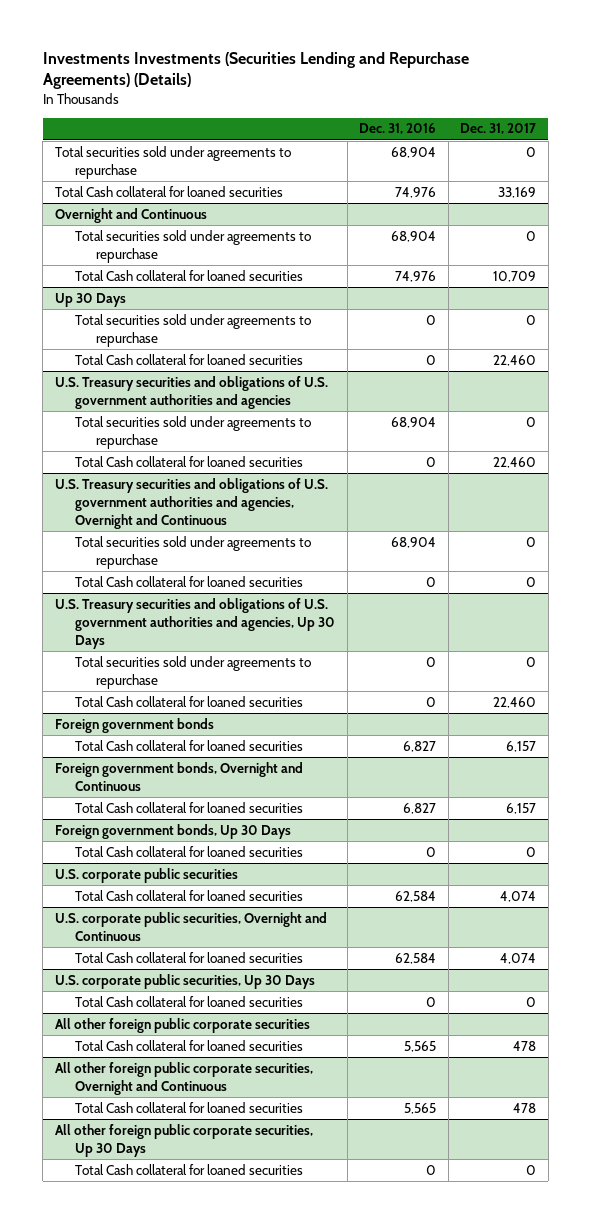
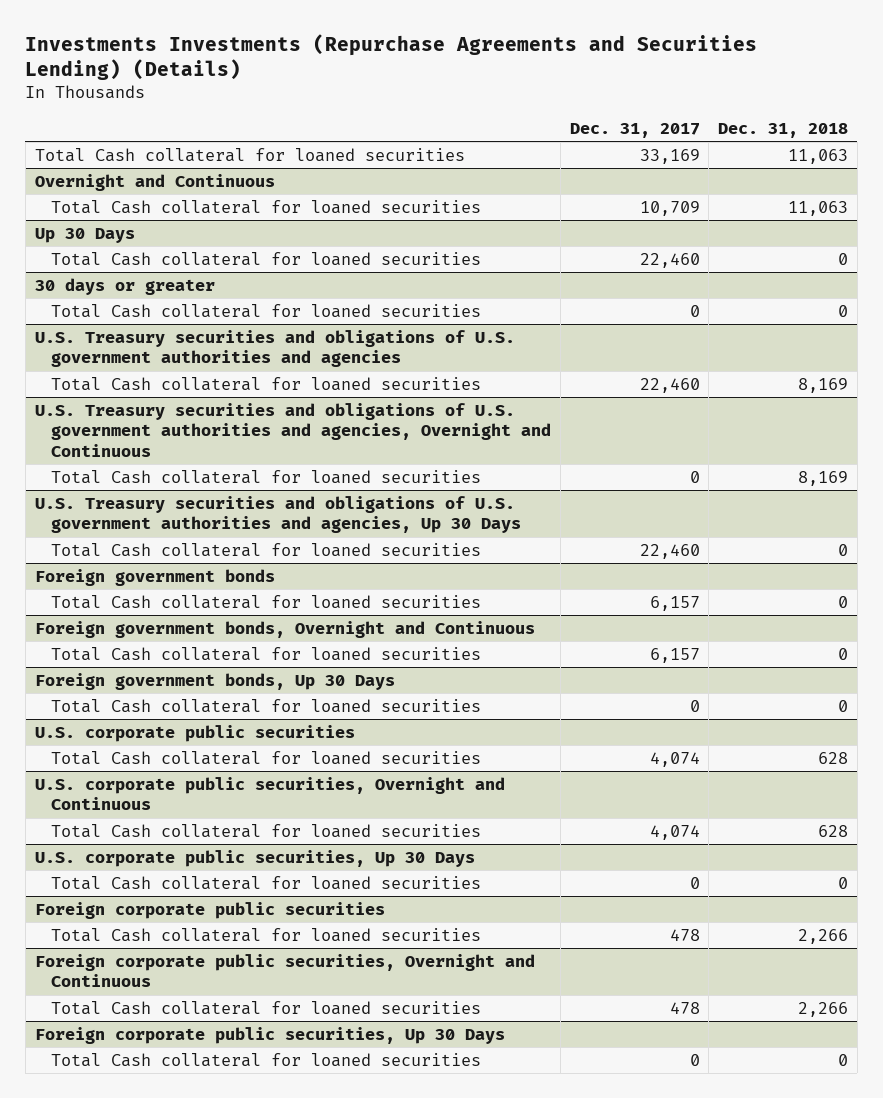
[42,51,469,90] Investments Investments (Securities Lending and Repurchase Agreements) (Details) -> [25,33,758,81] Investments Investments (Repurchase Agreements and Securities Lending) (Details)
[359,123,437,135] Dec. 31, 2016 -> none
none -> [718,122,849,138] Dec. 31, 2018
[54,145,291,179] Total securities sold under agreements to repurchase -> none
[75,229,312,263] Total securities sold under agreements to repurchase -> none
[75,313,312,347] Total securities sold under agreements to repurchase -> none
none -> [34,277,215,295] 30 days or greater
none -> [51,303,482,318] Total Cash collateral for loaned securities
[75,415,312,449] Total securities sold under agreements to repurchase -> none
[75,535,312,569] Total securities sold under agreements to repurchase -> none
[75,655,312,689] Total securities sold under agreements to repurchase -> none
[54,1017,310,1033] All other foreign public corporate securities -> [34,901,385,919] Foreign corporate public securities
[54,1061,313,1095] All other foreign public corporate securities, Overnight and Continuous -> [34,953,535,988] Foreign corporate public securities, Overnight and Continuous
[54,1123,313,1157] All other foreign public corporate securities, Up 30 Days -> [34,1026,505,1044] Foreign corporate public securities, Up 30 Days

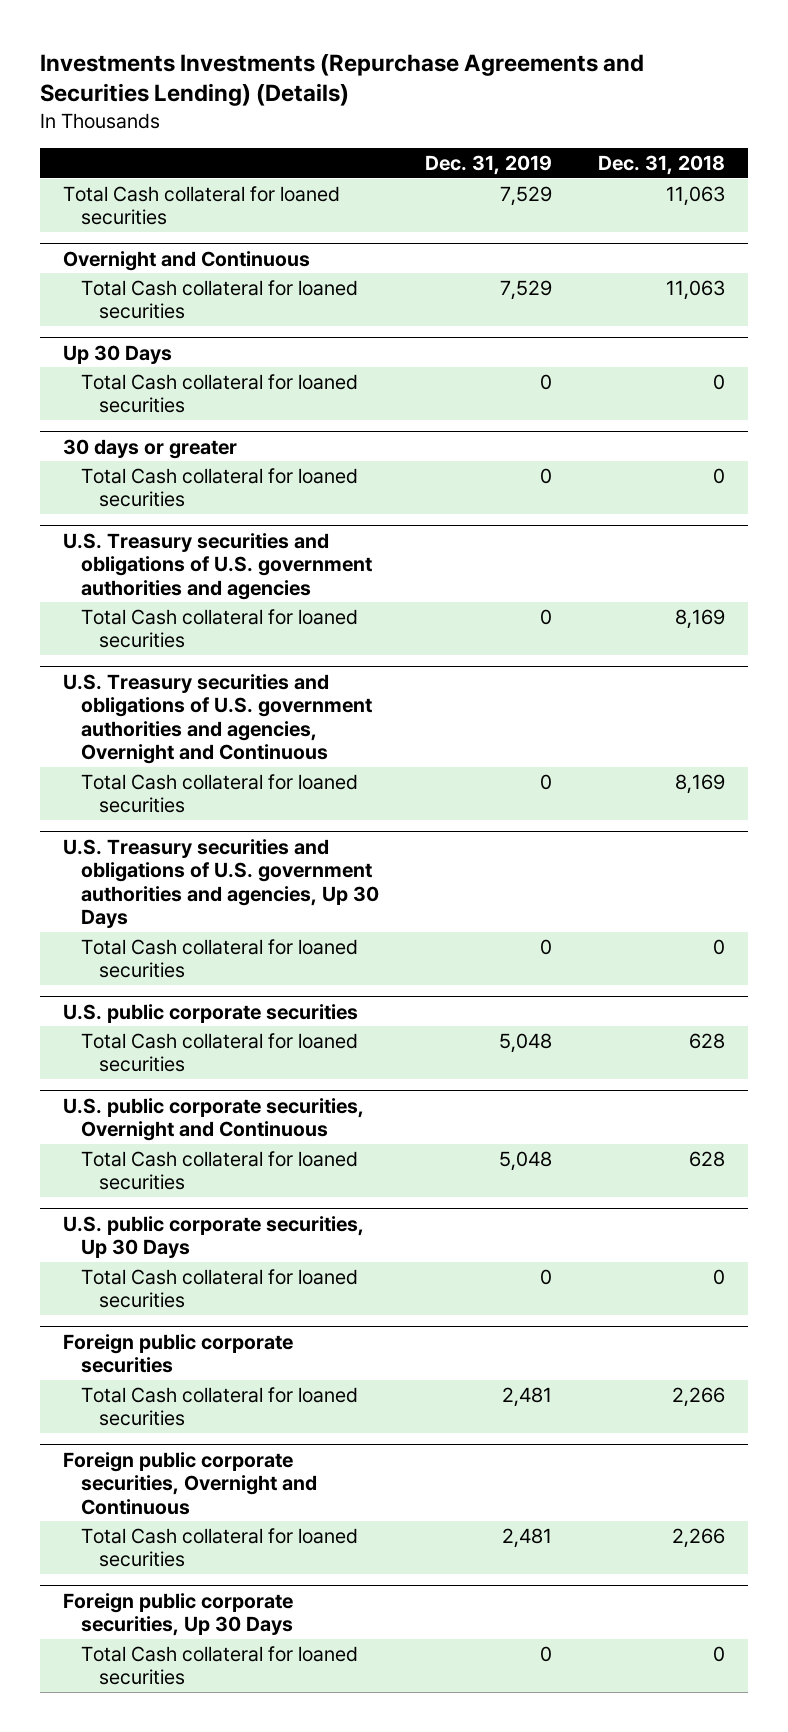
[569,122,700,138] Dec. 31, 2017 -> none
none -> [424,154,552,175] Dec. 31, 2019
[34,568,275,586] Foreign government bonds -> none
[51,594,482,609] Total Cash collateral for loaned securities -> none
[34,620,535,638] Foreign government bonds, Overnight and Continuous -> none
[51,646,482,661] Total Cash collateral for loaned securities -> none
[34,672,395,690] Foreign government bonds, Up 30 Days -> none
[51,698,482,713] Total Cash collateral for loaned securities -> none
[34,724,355,742] U.S. corporate public securities -> [62,1003,358,1023] U.S. public corporate securities
[34,776,505,811] U.S. corporate public securities, Overnight and Continuous -> [62,1097,364,1142] U.S. public corporate securities, Overnight and Continuous
[34,849,475,867] U.S. corporate public securities, Up 30 Days -> [62,1215,364,1259] U.S. public corporate securities, Up 30 Days
[34,901,385,919] Foreign corporate public securities -> [62,1333,293,1374] Foreign public corporate securities
[34,953,535,988] Foreign corporate public securities, Overnight and Continuous -> [62,1451,317,1515] Foreign public corporate securities, Overnight and Continuous
[34,1026,505,1044] Foreign corporate public securities, Up 30 Days -> [62,1592,293,1637] Foreign public corporate securities, Up 30 Days

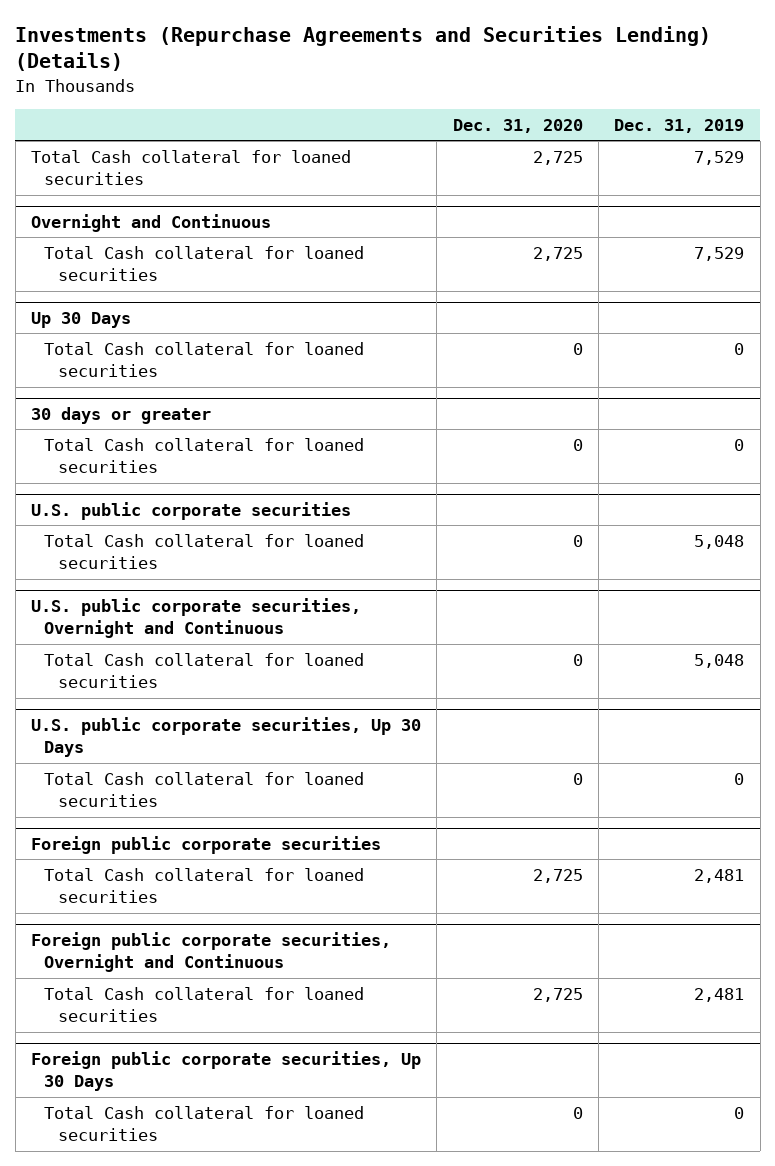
[39,53,644,107] Investments Investments (Repurchase Agreements and Securities Lending) (Details) -> [15,25,712,72] Investments (Repurchase Agreements and Securities Lending) (Details)
[597,154,725,175] Dec. 31, 2018 -> none
none -> [452,118,583,133] Dec. 31, 2020
[62,532,372,600] U.S. Treasury securities and obligations of U.S. government authorities and agencies -> none
[80,608,358,649] Total Cash collateral for loaned securities -> none
[62,673,372,765] U.S. Treasury securities and obligations of U.S. government authorities and agencies, Overnight and Continuous -> none
[80,773,358,814] Total Cash collateral for loaned securities -> none
[62,838,379,929] U.S. Treasury securities and obligations of U.S. government authorities and agencies, Up 30 Days -> none
[80,938,358,979] Total Cash collateral for loaned securities -> none

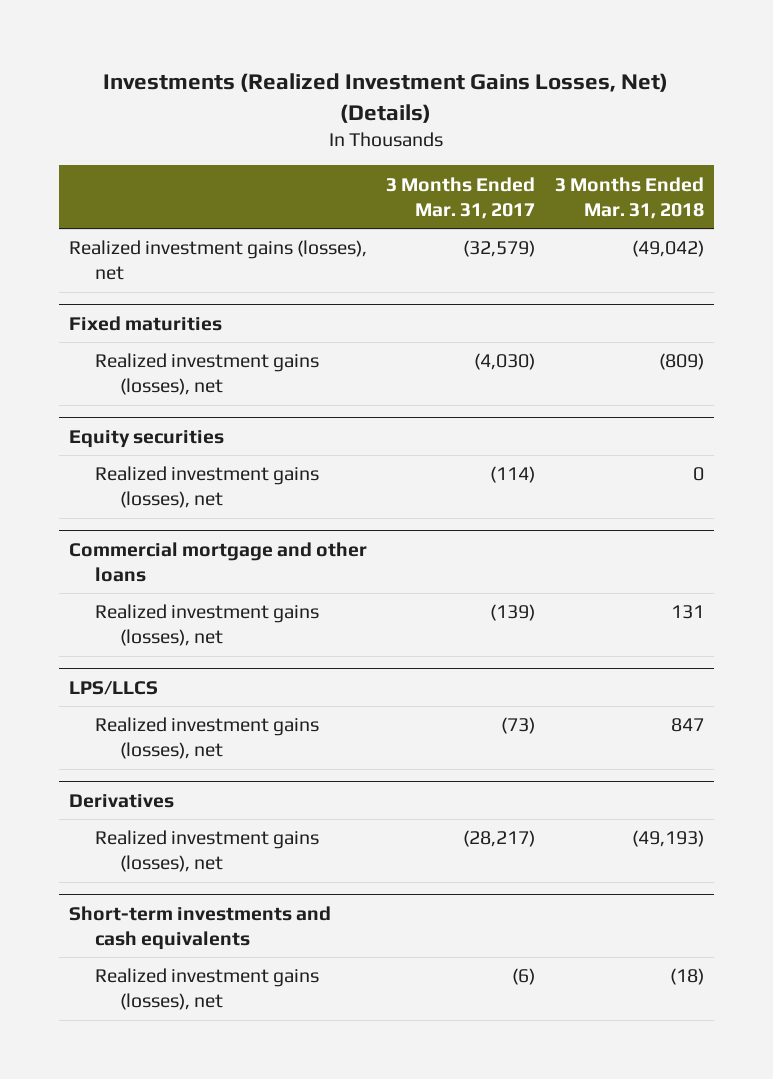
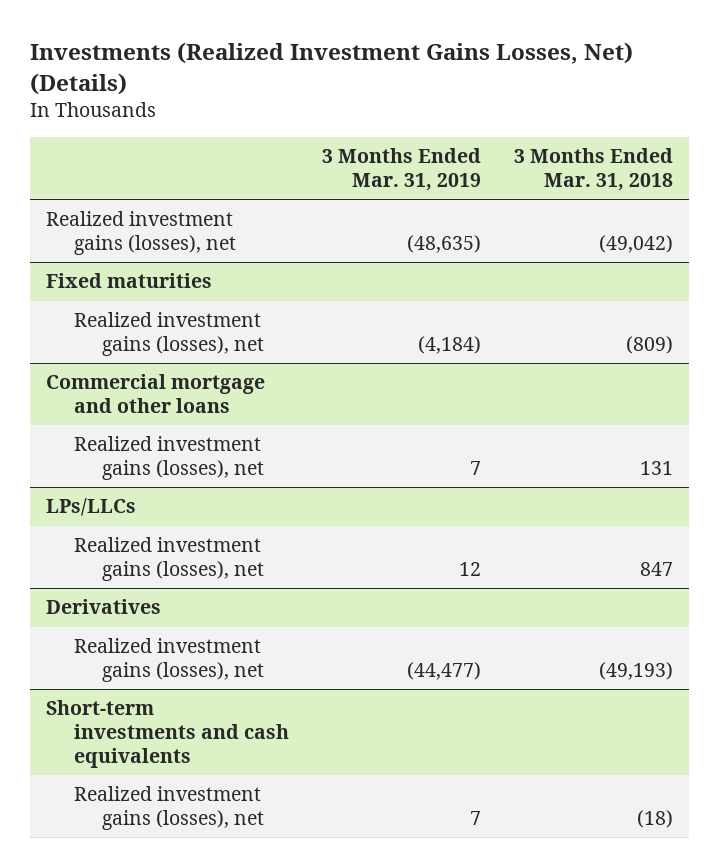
[386,176,536,219] 3 Months Ended Mar. 31, 2017 -> none
none -> [322,148,482,191] 3 Months Ended Mar. 31, 2019
[68,429,224,448] Equity securities -> none
[94,466,319,509] Realized investment gains (losses), net -> none
[68,680,158,695] LPS/LLCS -> [46,498,137,517] LPs/LLCs

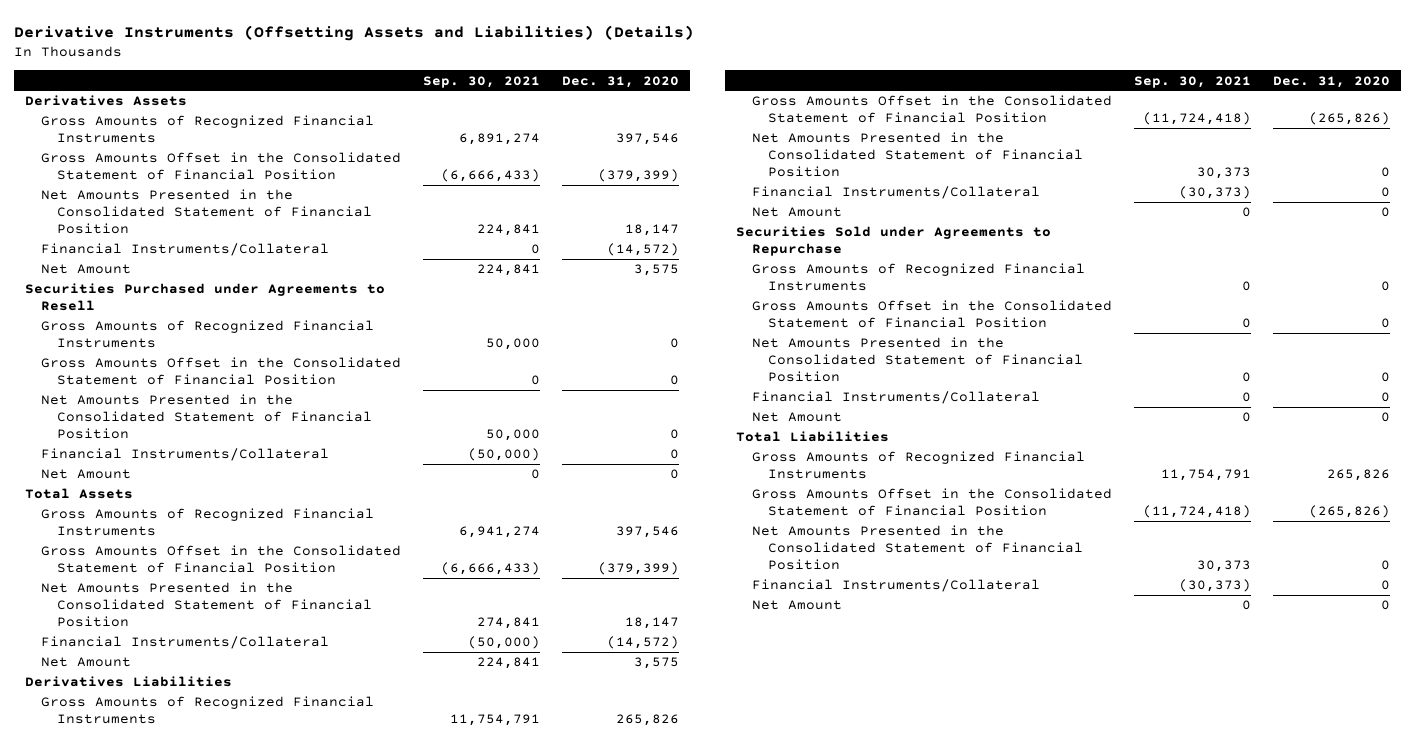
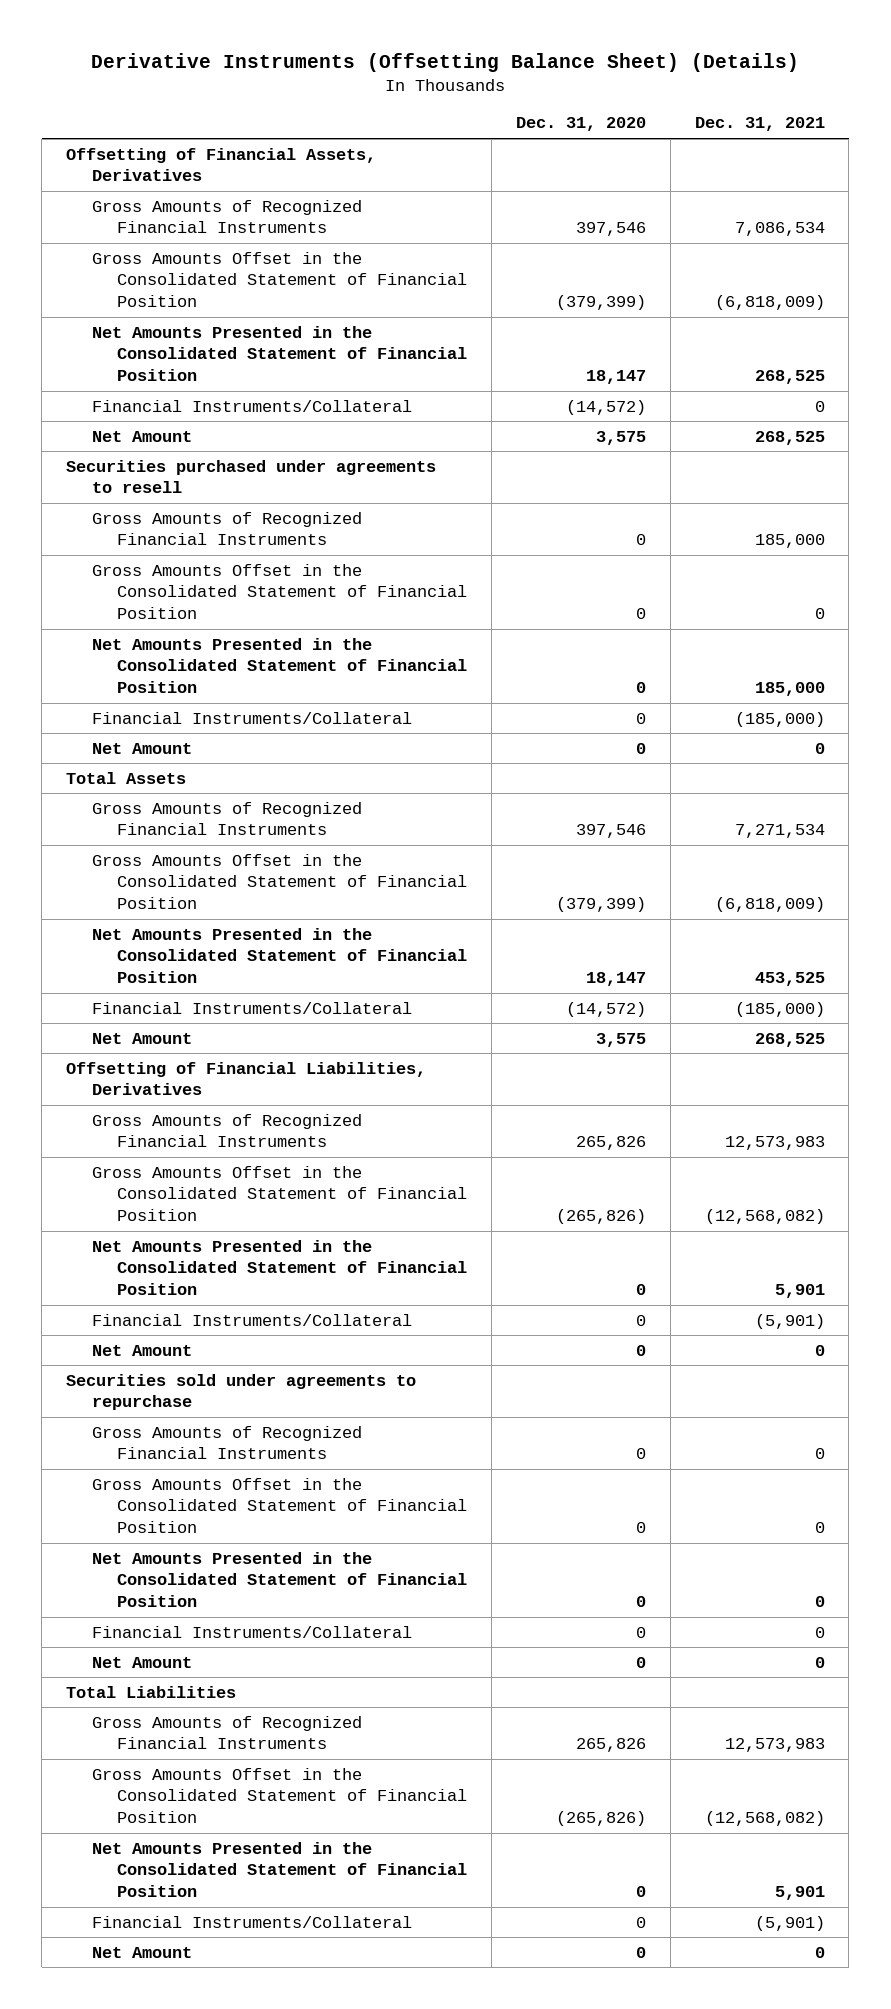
[14,24,695,41] Derivative Instruments (Offsetting Assets and Liabilities) (Details) -> [91,53,800,73] Derivative Instruments (Offsetting Balance Sheet) (Details)
[422,75,540,88] Sep. 30, 2021 -> none
none -> [694,117,825,132] Dec. 31, 2021
[25,95,188,107] Derivatives Assets -> none
none -> [66,147,377,182] Offsetting of Financial Assets, Derivatives
[25,283,386,312] Securities Purchased under Agreements to Resell -> [66,459,437,494] Securities purchased under agreements to resell
[25,676,233,688] Derivatives Liabilities -> none
none -> [66,1061,427,1096] Offsetting of Financial Liabilities, Derivatives
[736,226,1052,257] Securities Sold under Agreements to Repurchase -> [66,1373,417,1411] Securities sold under agreements to repurchase

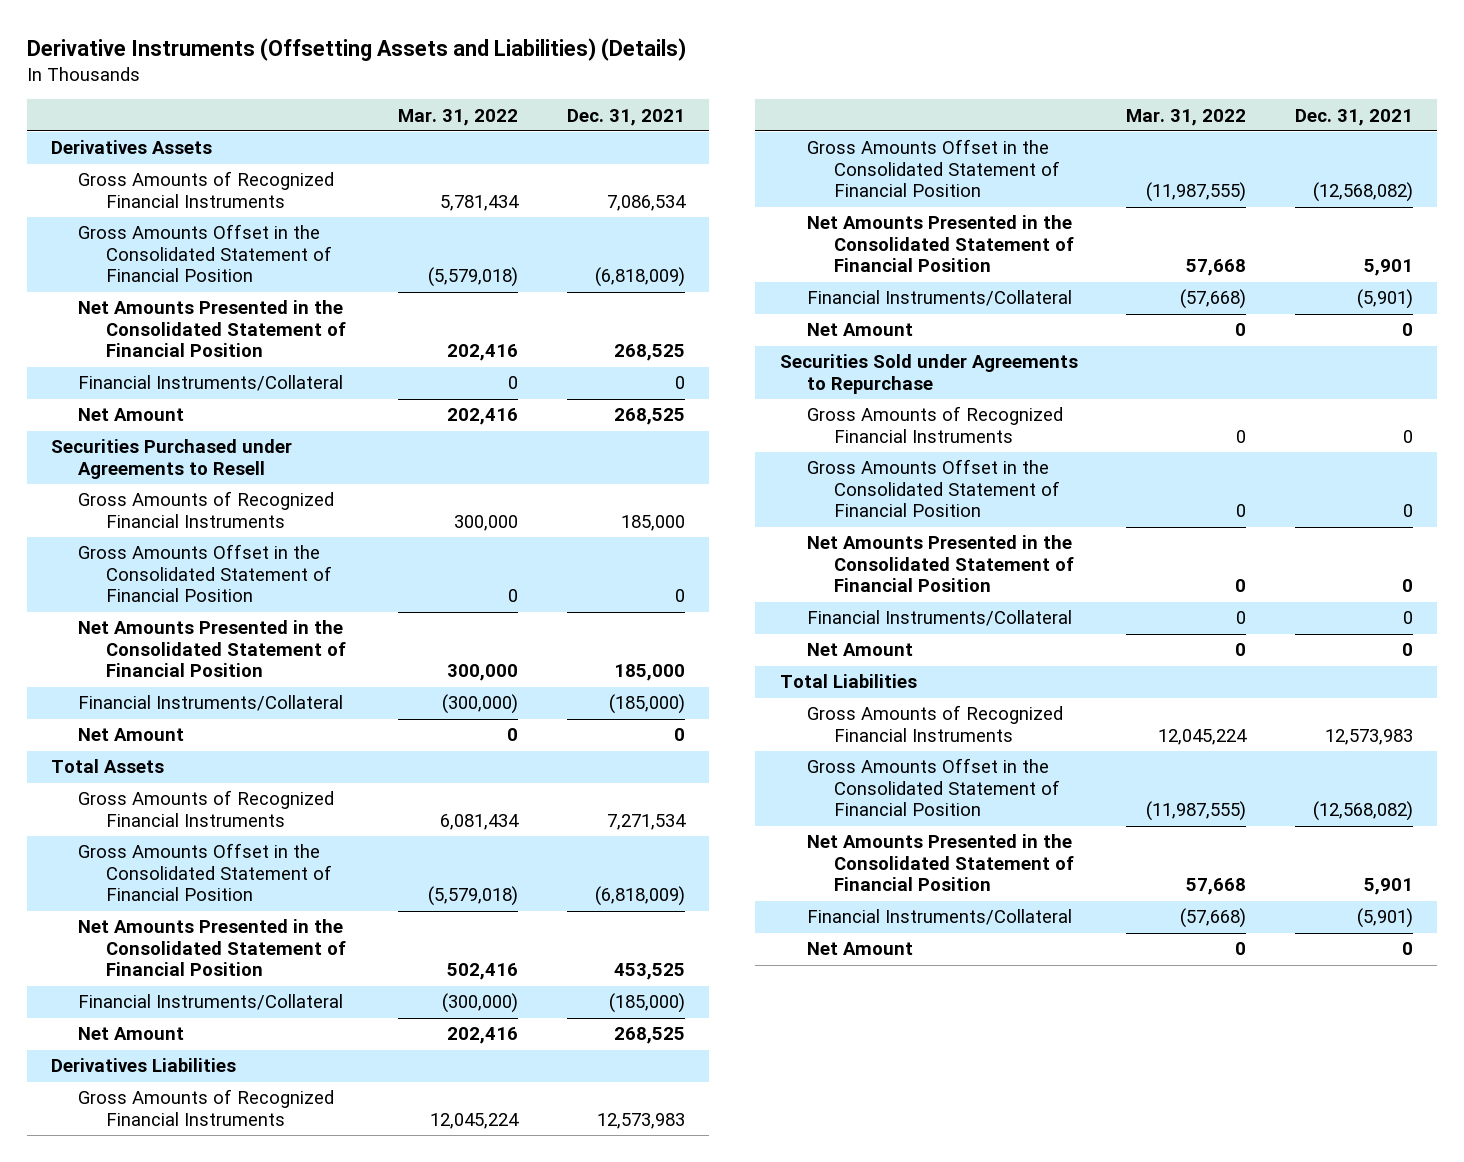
[91,53,800,73] Derivative Instruments (Offsetting Balance Sheet) (Details) -> [27,37,687,61] Derivative Instruments (Offsetting Assets and Liabilities) (Details)
[515,117,646,132] Dec. 31, 2020 -> none
none -> [398,108,519,126] Mar. 31, 2022
[66,147,377,182] Offsetting of Financial Assets, Derivatives -> none
none -> [51,140,213,155] Derivatives Assets
[66,459,437,494] Securities purchased under agreements to resell -> [51,439,293,479] Securities Purchased under Agreements to Resell
[66,1061,427,1096] Offsetting of Financial Liabilities, Derivatives -> none
none -> [51,1058,237,1073] Derivatives Liabilities
[66,1373,417,1411] Securities sold under agreements to repurchase -> [779,354,1078,394] Securities Sold under Agreements to Repurchase

